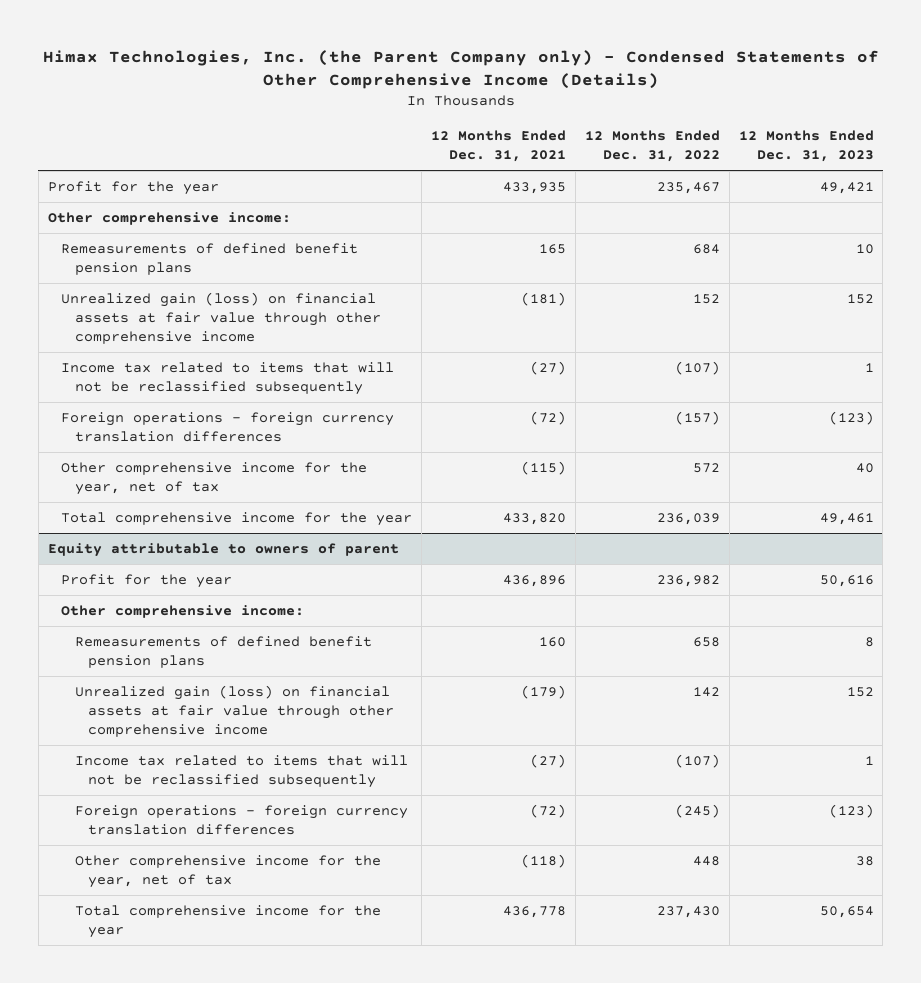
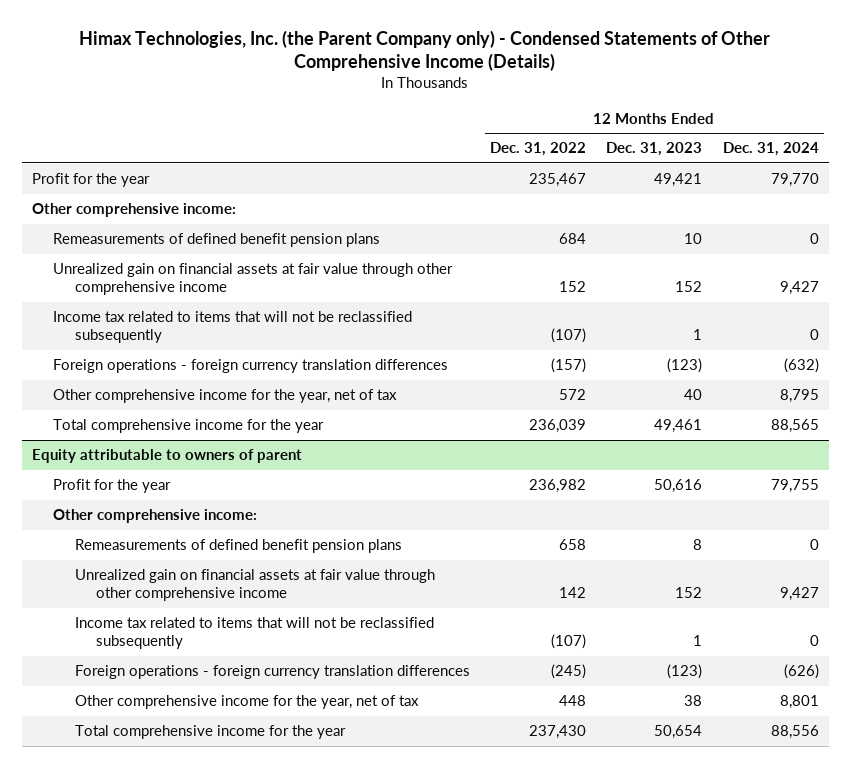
[431,130,567,163] 12 Months Ended Dec. 31, 2021 -> none
none -> [722,142,819,157] Dec. 31, 2024
[61,291,381,344] Unrealized gain (loss) on financial assets at fair value through other comprehensive income -> [53,263,454,296] Unrealized gain on financial assets at fair value through other comprehensive income
[74,684,395,737] Unrealized gain (loss) on financial assets at fair value through other comprehensive income -> [74,569,435,602] Unrealized gain on financial assets at fair value through other comprehensive income

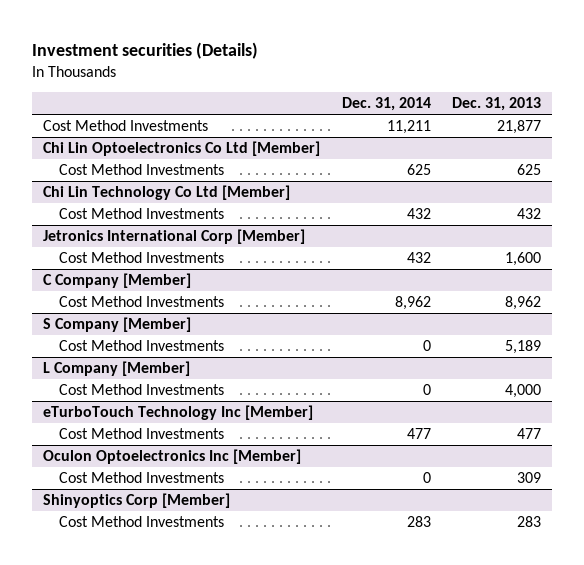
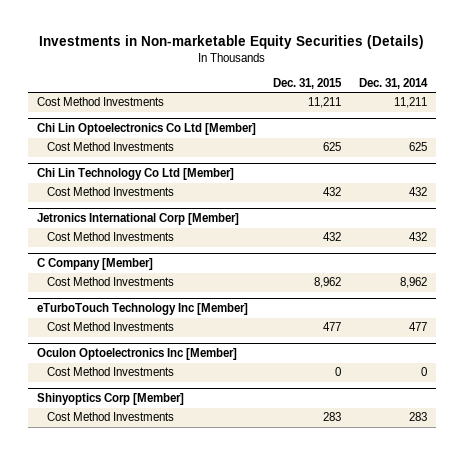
[32,42,259,60] Investment securities (Details) -> [38,34,424,49] Investments in Non-marketable Equity Securities (Details)
[452,97,542,112] Dec. 31, 2013 -> none
none -> [273,77,343,89] Dec. 31, 2015
[43,316,192,332] S Company [Member] -> none
[58,339,224,351] Cost Method Investments -> none
[43,360,191,376] L Company [Member] -> none
[58,383,224,395] Cost Method Investments -> none

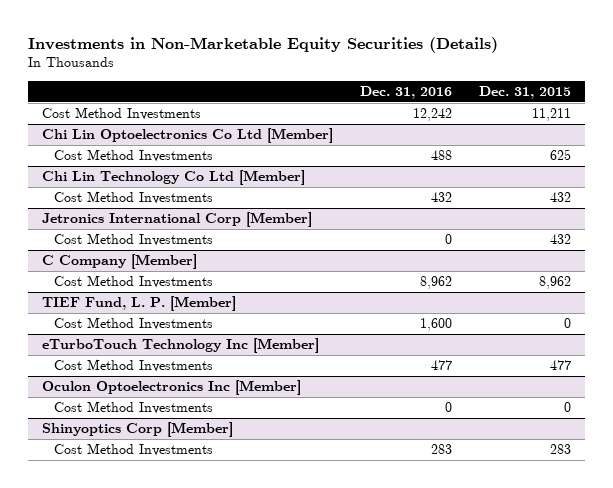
[38,34,424,49] Investments in Non-marketable Equity Securities (Details) -> [27,36,498,53] Investments in Non-Marketable Equity Securities (Details)
[358,77,428,89] Dec. 31, 2014 -> none
none -> [359,86,452,100] Dec. 31, 2016
none -> [41,296,236,312] TIEF Fund, L. P. [Member]
none -> [54,317,214,331] Cost Method Investments

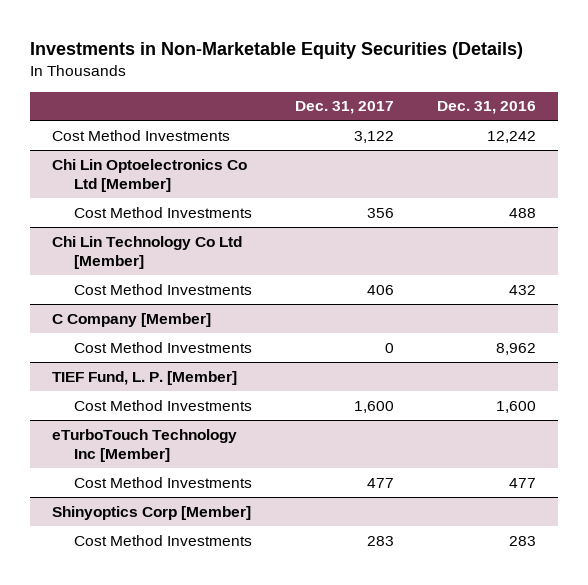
[479,86,572,100] Dec. 31, 2015 -> none
none -> [295,101,395,115] Dec. 31, 2017
[41,212,312,228] Jetronics International Corp [Member] -> none
[54,233,214,247] Cost Method Investments -> none
[41,380,301,396] Oculon Optoelectronics Inc [Member] -> none
[54,401,214,415] Cost Method Investments -> none

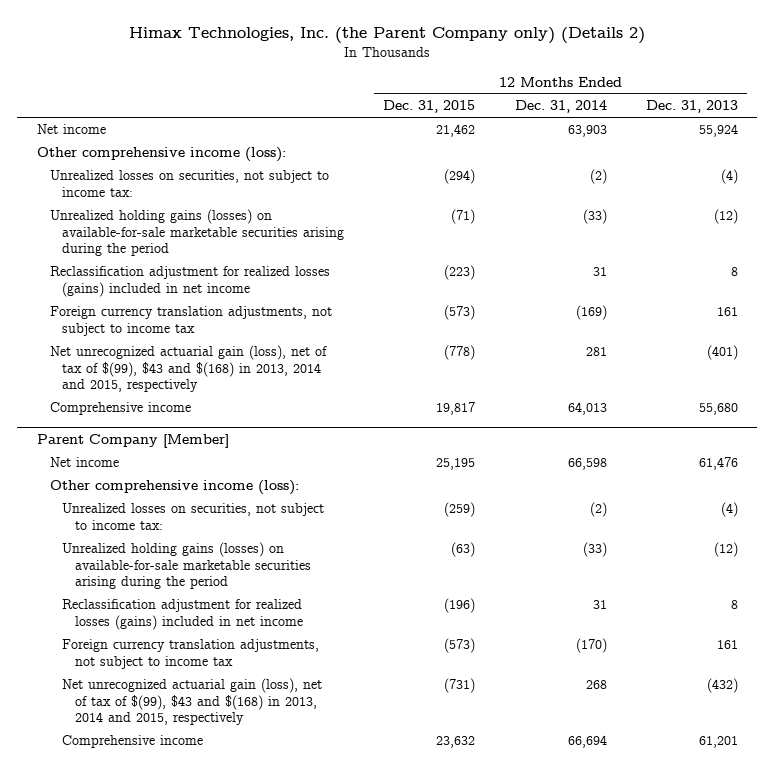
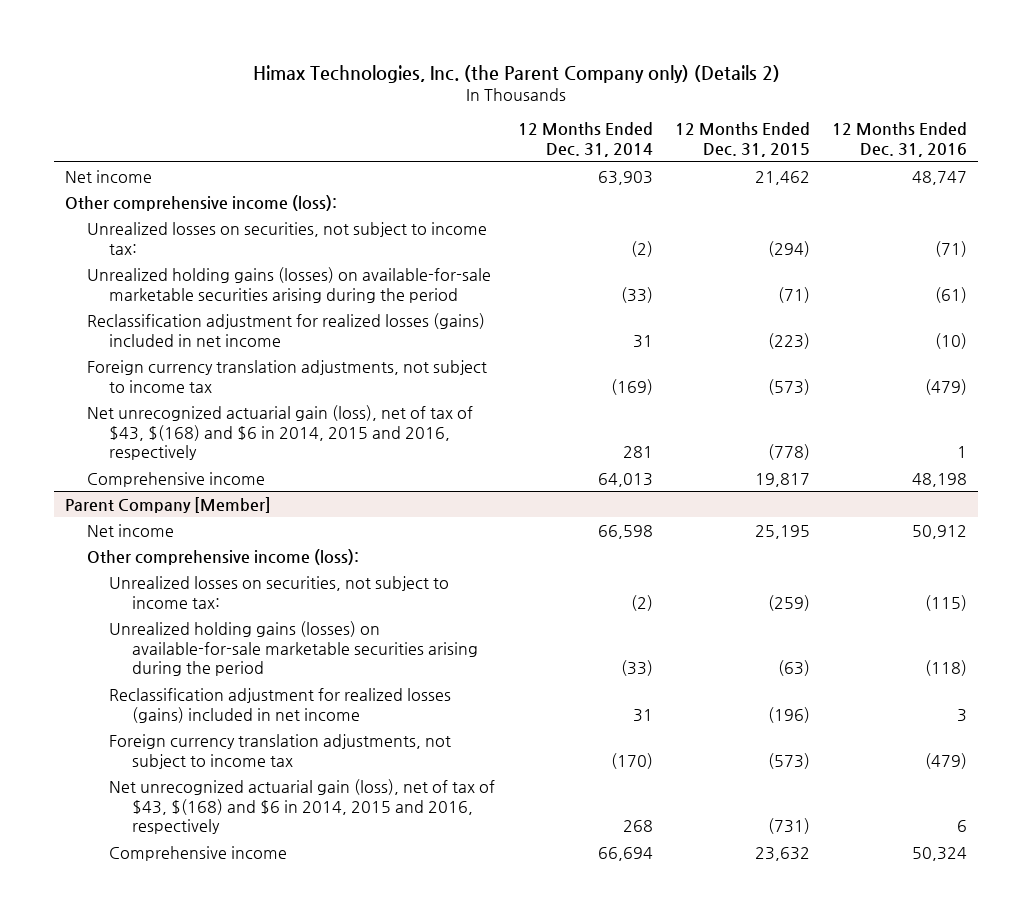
[645,100,738,114] Dec. 31, 2013 -> none
none -> [832,122,968,158] 12 Months Ended Dec. 31, 2016
[49,345,327,393] Net unrecognized actuarial gain (loss), net of tax of $(99), $43 and $(168) in 2013, 2014 and 2015, respectively -> [87,404,474,461] Net unrecognized actuarial gain (loss), net of tax of $43, $(168) and $6 in 2014, 2015 and 2016, respectively
[62,678,323,726] Net unrecognized actuarial gain (loss), net of tax of $(99), $43 and $(168) in 2013, 2014 and 2015, respectively -> [109,778,496,835] Net unrecognized actuarial gain (loss), net of tax of $43, $(168) and $6 in 2014, 2015 and 2016, respectively

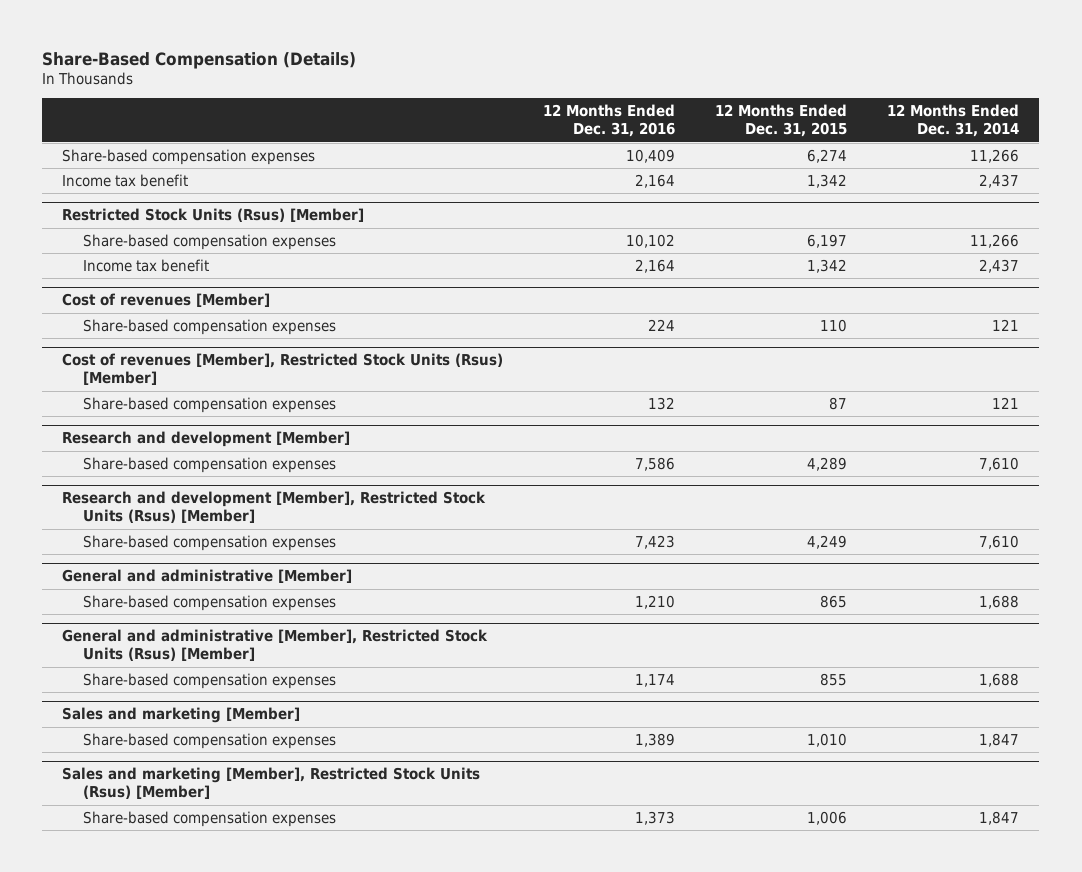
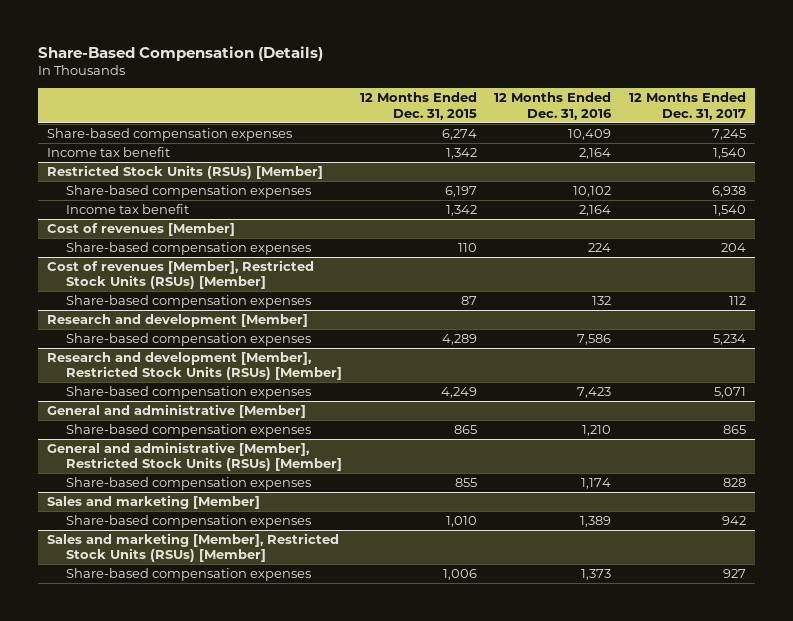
[887,104,1020,138] 12 Months Ended Dec. 31, 2014 -> none
none -> [629,92,747,120] 12 Months Ended Dec. 31, 2017
[62,208,365,223] Restricted Stock Units (Rsus) [Member] -> [46,165,323,180] Restricted Stock Units (RSUs) [Member]
[62,353,504,386] Cost of revenues [Member], Restricted Stock Units (Rsus) [Member] -> [46,260,314,290] Cost of revenues [Member], Restricted Stock Units (RSUs) [Member]
[62,491,487,524] Research and development [Member], Restricted Stock Units (Rsus) [Member] -> [46,352,342,381] Research and development [Member], Restricted Stock Units (RSUs) [Member]
[62,629,489,662] General and administrative [Member], Restricted Stock Units (Rsus) [Member] -> [46,442,342,472] General and administrative [Member], Restricted Stock Units (RSUs) [Member]
[62,767,481,800] Sales and marketing [Member], Restricted Stock Units (Rsus) [Member] -> [46,533,339,563] Sales and marketing [Member], Restricted Stock Units (RSUs) [Member]

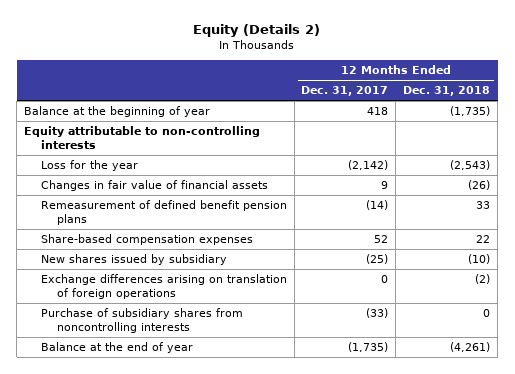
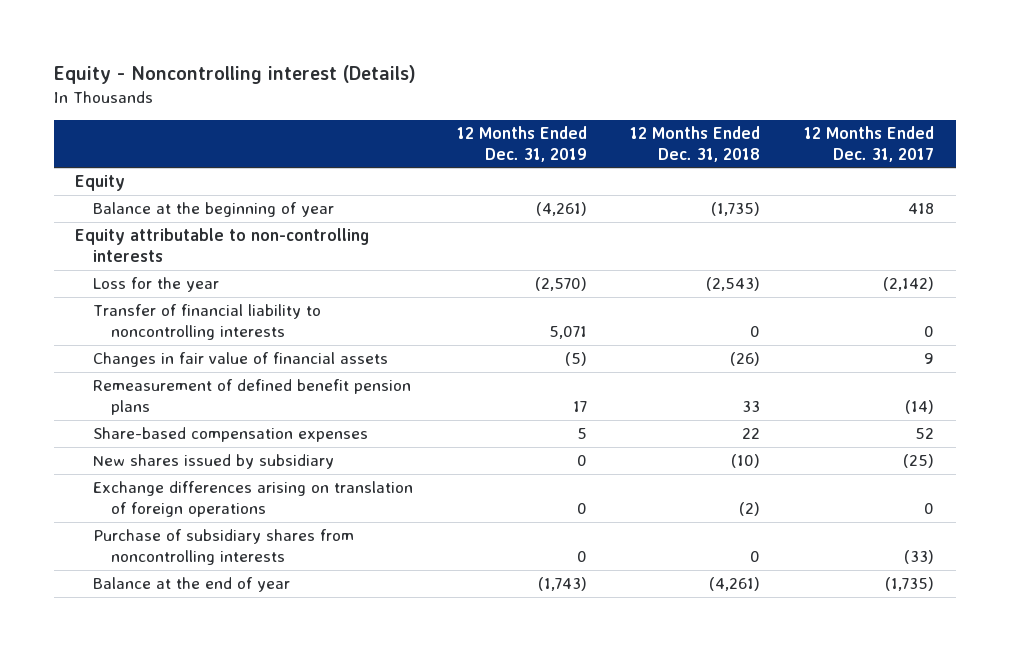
[193,24,321,38] Equity (Details 2) -> [53,64,416,84] Equity - Noncontrolling interest (Details)
none -> [456,126,587,162] 12 Months Ended Dec. 31, 2019
none -> [75,175,126,192] Equity
none -> [93,304,322,340] Transfer of financial liability to noncontrolling interests

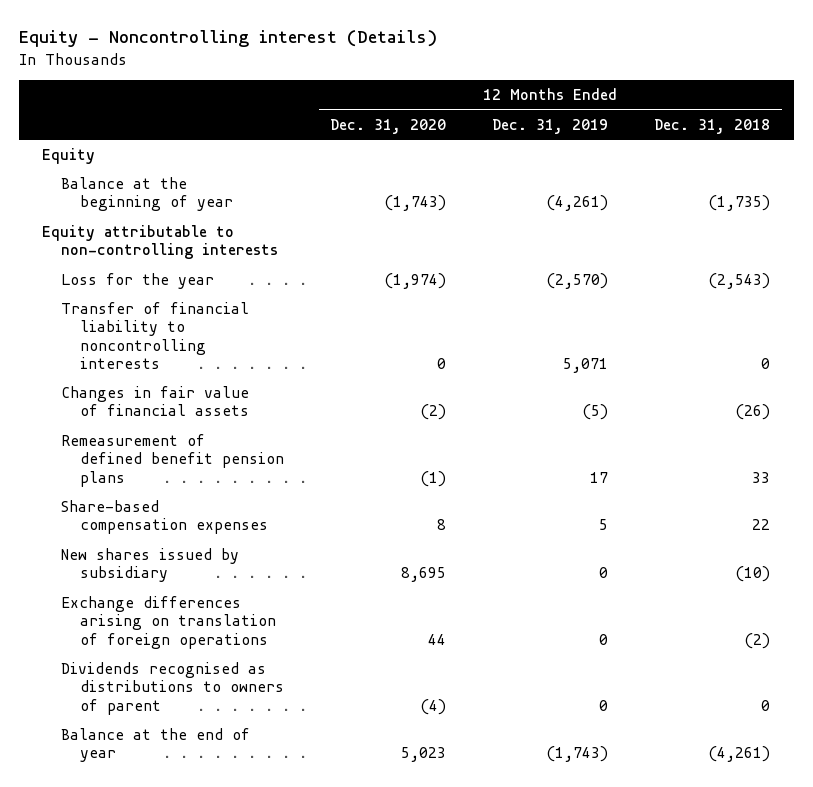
[803,126,934,162] 12 Months Ended Dec. 31, 2017 -> none
none -> [330,118,447,134] Dec. 31, 2020
[93,529,355,565] Purchase of subsidiary shares from noncontrolling interests -> none
none -> [61,662,285,715] Dividends recognised as distributions to owners of parent

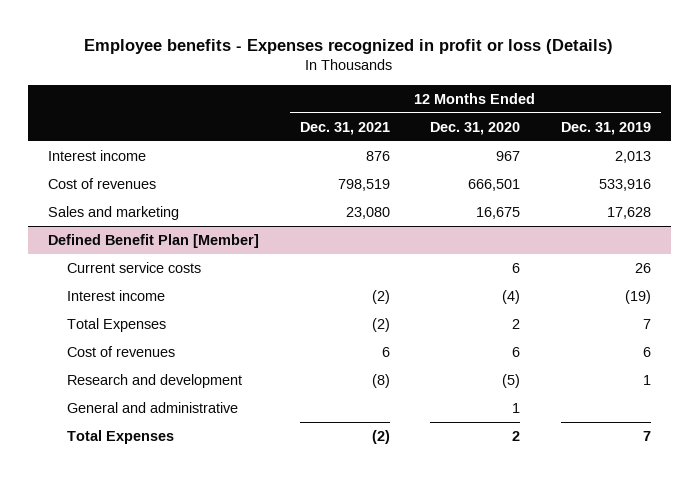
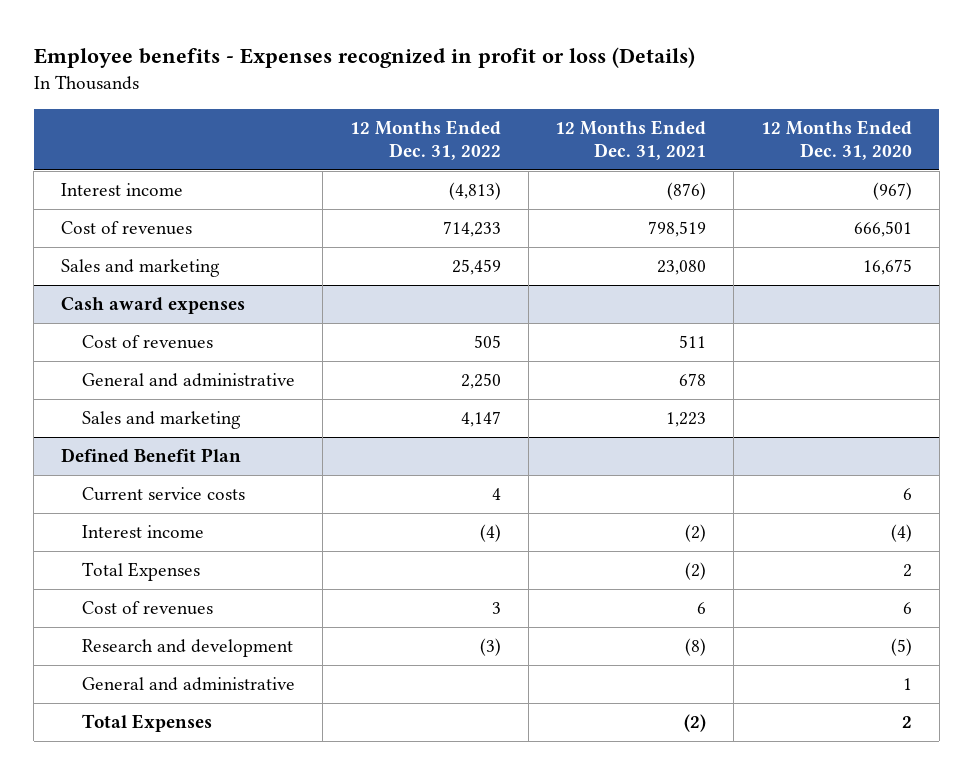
[560,121,651,135] Dec. 31, 2019 -> none
none -> [349,119,501,160] 12 Months Ended Dec. 31, 2022
[365,151,390,162] 876 -> [667,182,707,201] (876)
[496,151,521,162] 967 -> [873,182,913,201] (967)
none -> [60,297,245,315] Cash award expenses
none -> [81,335,213,350] Cost of revenues
none -> [81,373,295,388] General and administrative
none -> [81,411,241,430] Sales and marketing
[48,234,260,249] Defined Benefit Plan [Member] -> [60,448,241,464] Defined Benefit Plan

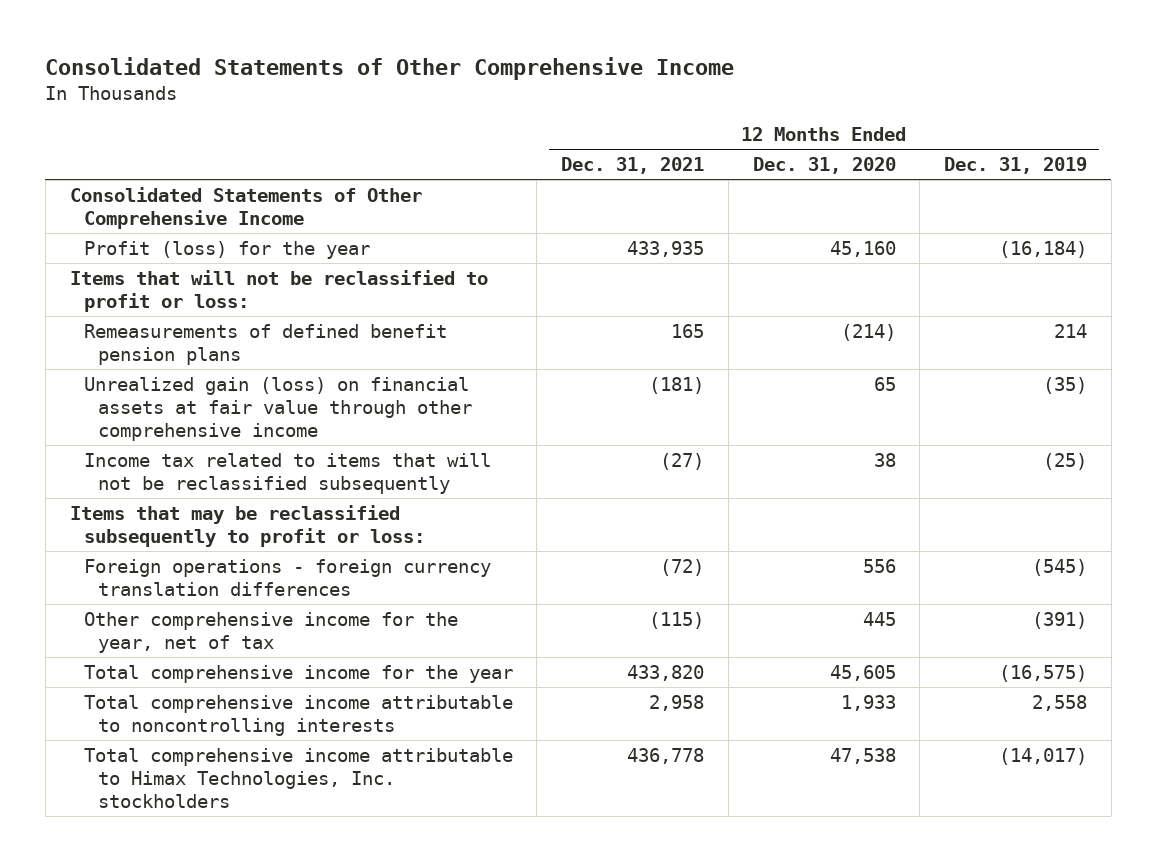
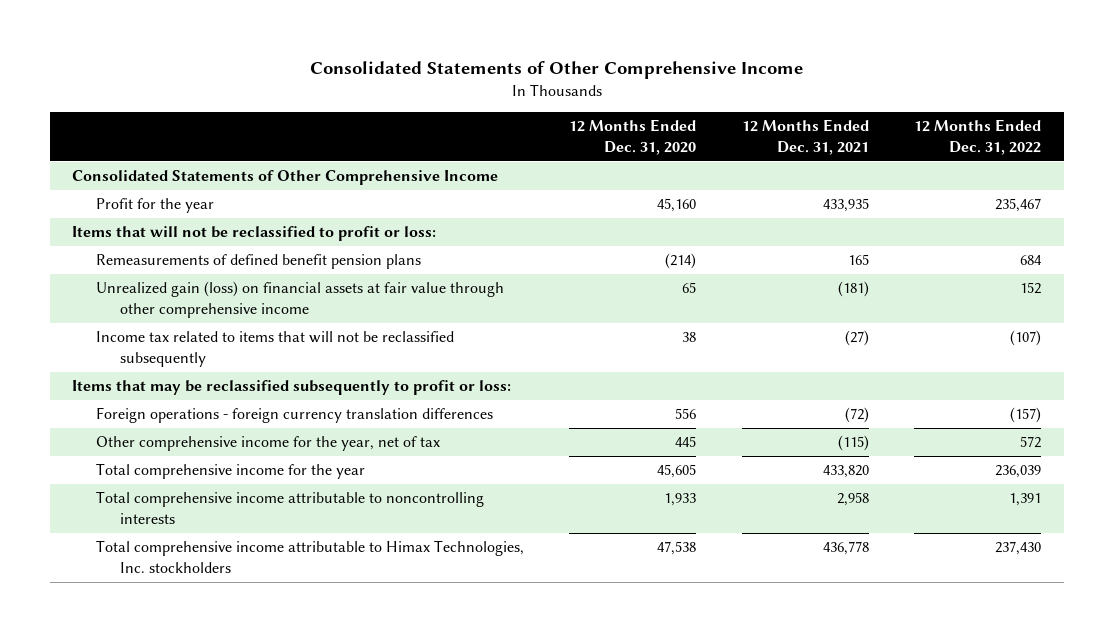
[944,157,1088,175] Dec. 31, 2019 -> none
none -> [913,119,1041,155] 12 Months Ended Dec. 31, 2022
[83,240,370,259] Profit (loss) for the year -> [96,198,215,214] Profit for the year

